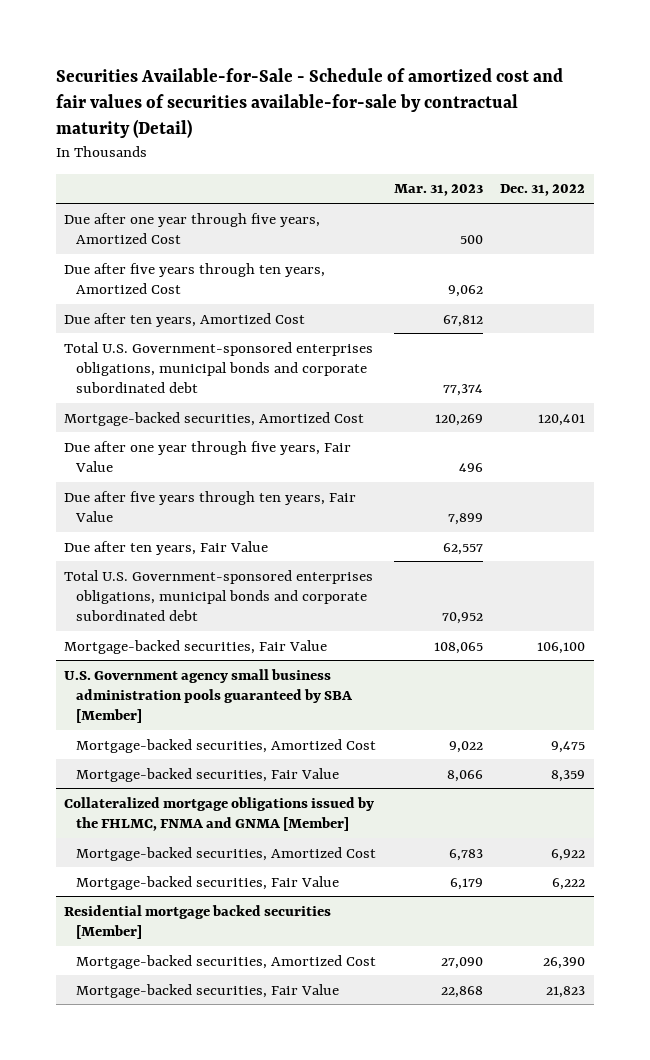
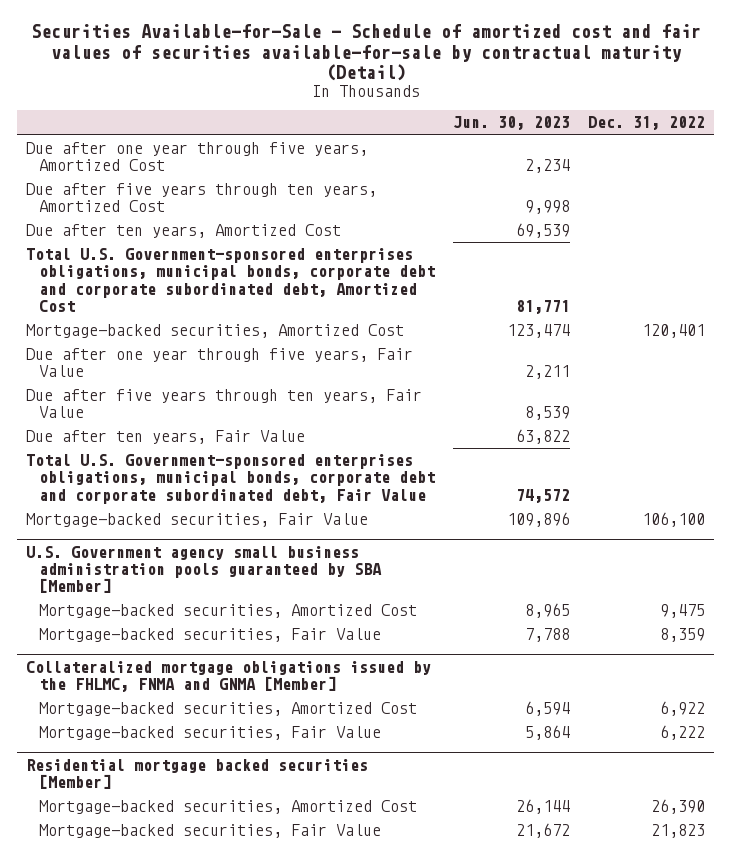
[393,184,483,197] Mar. 31, 2023 -> none
none -> [453,116,571,131] Jun. 30, 2023
[64,341,374,394] Total U.S. Government-sponsored enterprises obligations, municipal bonds and corporate subordinated debt -> [26,248,436,312] Total U.S. Government-sponsored enterprises obligations, municipal bonds, corporate debt and corporate subordinated debt, Amortized Cost
[64,569,374,622] Total U.S. Government-sponsored enterprises obligations, municipal bonds and corporate subordinated debt -> [26,454,436,504] Total U.S. Government-sponsored enterprises obligations, municipal bonds, corporate debt and corporate subordinated debt, Fair Value

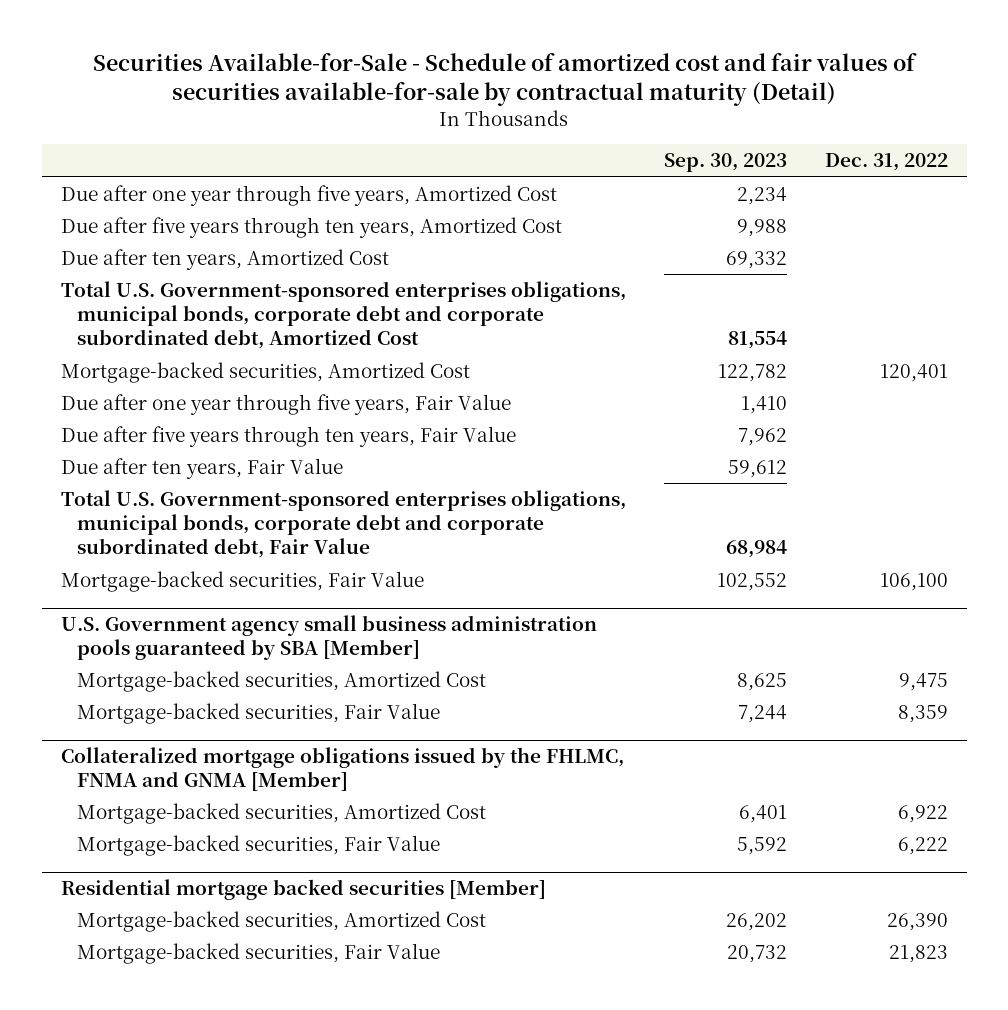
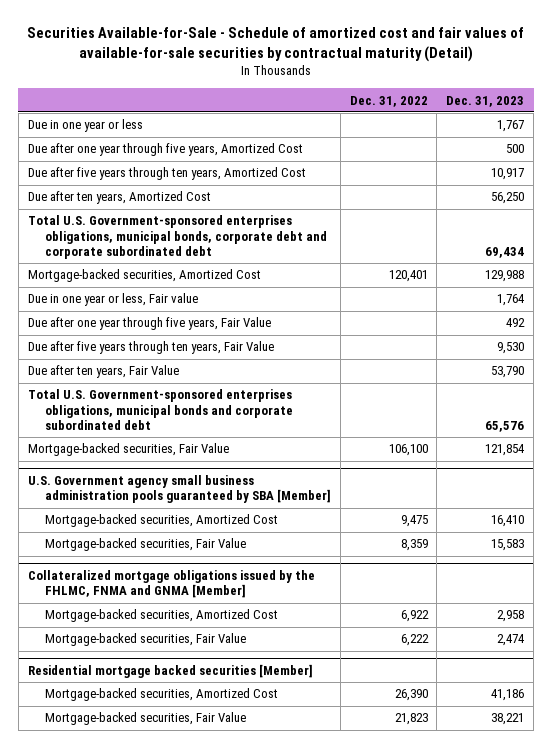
[93,53,918,107] Securities Available-for-Sale - Schedule of amortized cost and fair values of securities available-for-sale by contractual maturity (Detail) -> [27,27,525,63] Securities Available-for-Sale - Schedule of amortized cost and fair values of available-for-sale securities by contractual maturity (Detail)
[663,153,787,173] Sep. 30, 2023 -> none
none -> [446,95,525,107] Dec. 31, 2023
none -> [27,119,143,133] Due in one year or less
[60,280,626,350] Total U.S. Government-sponsored enterprises obligations, municipal bonds, corporate debt and corporate subordinated debt, Amortized Cost -> [27,215,327,259] Total U.S. Government-sponsored enterprises obligations, municipal bonds, corporate debt and corporate subordinated debt
none -> [27,293,198,307] Due in one year or less, Fair value
[60,489,626,559] Total U.S. Government-sponsored enterprises obligations, municipal bonds, corporate debt and corporate subordinated debt, Fair Value -> [27,389,293,430] Total U.S. Government-sponsored enterprises obligations, municipal bonds and corporate subordinated debt

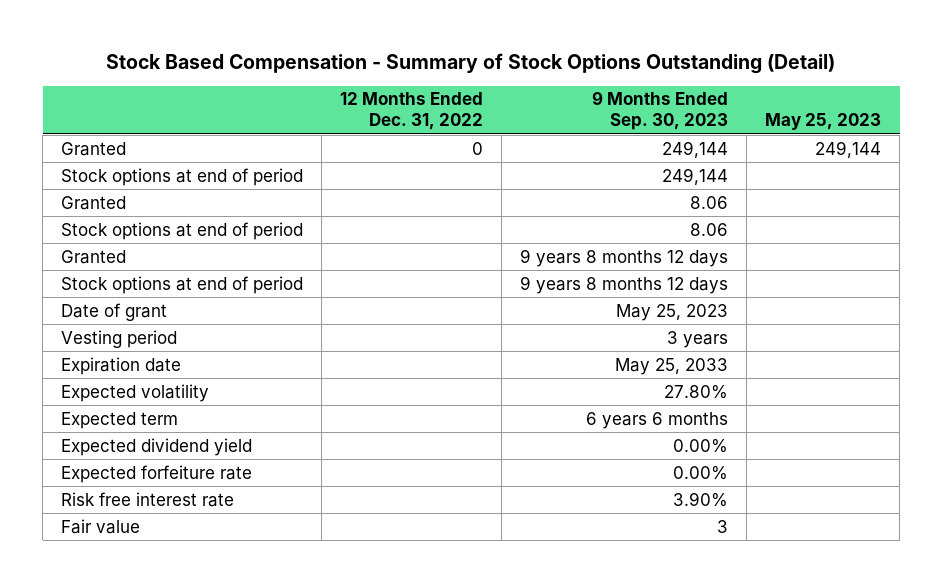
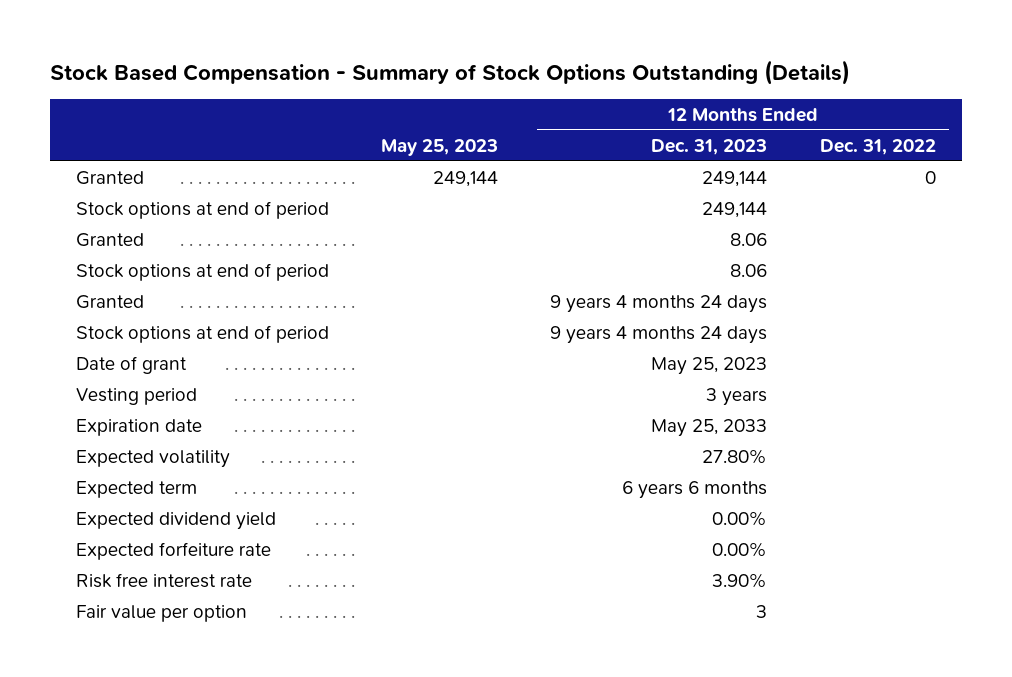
[106,52,836,74] Stock Based Compensation - Summary of Stock Options Outstanding (Detail) -> [49,59,850,85] Stock Based Compensation - Summary of Stock Options Outstanding (Details)
[592,91,729,131] 9 Months Ended Sep. 30, 2023 -> none
none -> [651,138,768,155] Dec. 31, 2023
[61,518,141,534] Fair value -> [76,605,248,623] Fair value per option

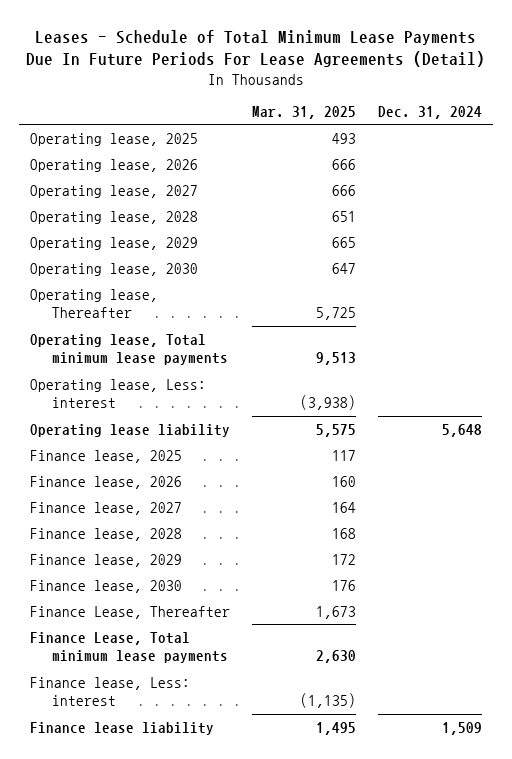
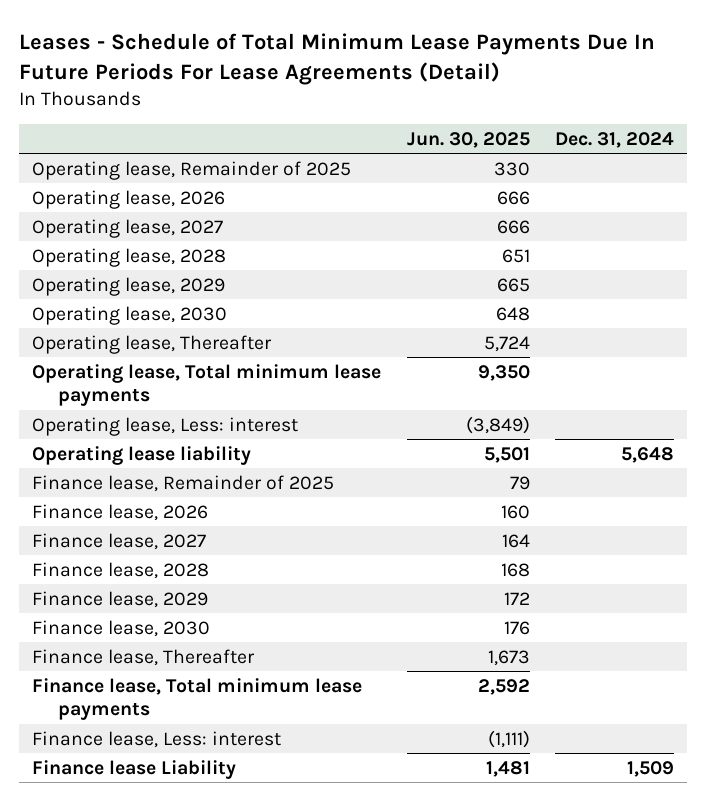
[251,105,356,119] Mar. 31, 2025 -> none
none -> [406,131,530,148] Jun. 30, 2025
[30,132,199,146] Operating lease, 2025 -> [31,160,351,180] Operating lease, Remainder of 2025
[30,449,183,463] Finance lease, 2025 -> [31,474,334,492] Finance lease, Remainder of 2025
[30,605,231,619] Finance Lease, Thereafter -> [31,648,255,666] Finance lease, Thereafter
[30,631,228,664] Finance Lease, Total minimum lease payments -> [31,677,362,721] Finance lease, Total minimum lease payments
[30,721,215,735] Finance lease liability -> [31,759,236,779] Finance lease Liability

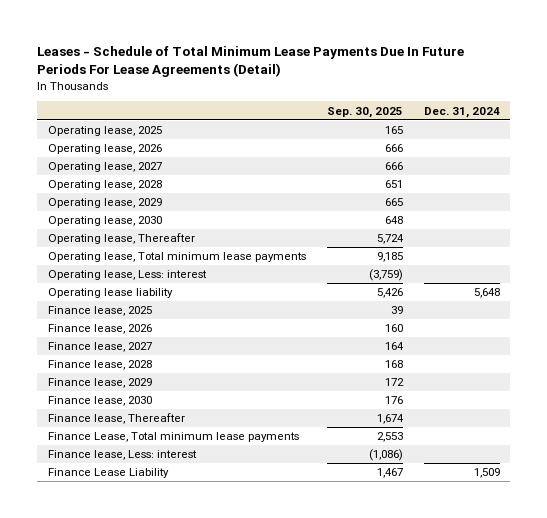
[406,131,530,148] Jun. 30, 2025 -> none
none -> [326,106,403,118] Sep. 30, 2025
[31,160,351,180] Operating lease, Remainder of 2025 -> [47,126,162,137] Operating lease, 2025
[31,474,334,492] Finance lease, Remainder of 2025 -> [47,306,152,317] Finance lease, 2025
[31,677,362,721] Finance lease, Total minimum lease payments -> [47,432,299,443] Finance Lease, Total minimum lease payments
[31,759,236,779] Finance lease Liability -> [47,468,169,479] Finance Lease Liability

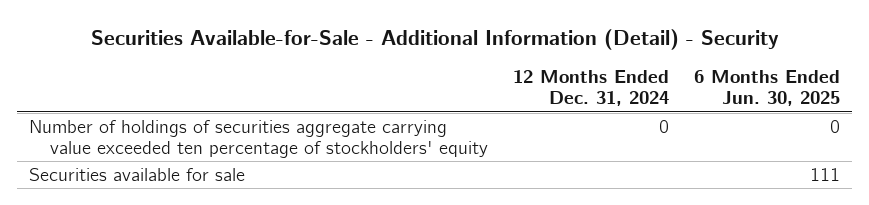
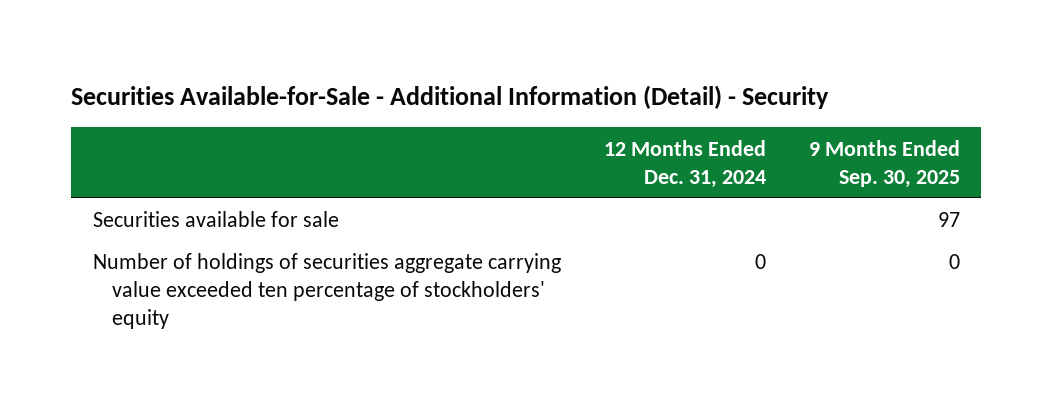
[693,70,840,107] 6 Months Ended Jun. 30, 2025 -> none
none -> [808,139,960,188] 9 Months Ended Sep. 30, 2025
[29,119,488,159] Number of holdings of securities aggregate carrying value exceeded ten percentage of stockholders' equity -> [92,253,561,329] Number of holdings of securities aggregate carrying value exceeded ten percentage of stockholders' equity

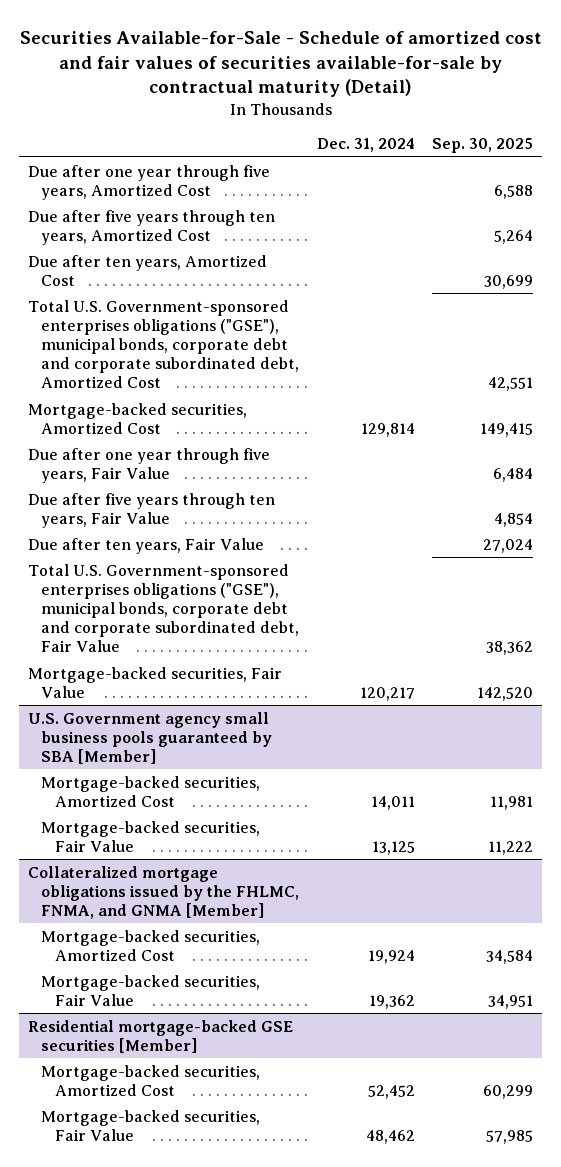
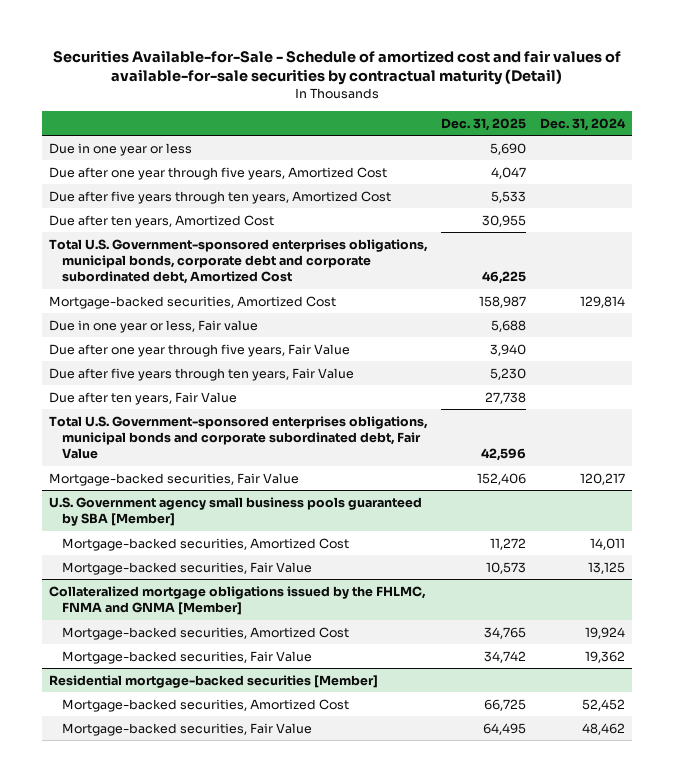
[19,30,542,98] Securities Available-for-Sale - Schedule of amortized cost and fair values of securities available-for-sale by contractual maturity (Detail) -> [52,49,621,86] Securities Available-for-Sale - Schedule of amortized cost and fair values of available-for-sale securities by contractual maturity (Detail)
[432,138,534,154] Sep. 30, 2025 -> none
none -> [440,117,526,131] Dec. 31, 2025
none -> [49,142,193,156] Due in one year or less
[27,299,300,389] Total U.S. Government-sponsored enterprises obligations ("GSE"), municipal bonds, corporate debt and corporate subordinated debt, Amortized Cost -> [49,238,429,285] Total U.S. Government-sponsored enterprises obligations, municipal bonds, corporate debt and corporate subordinated debt, Amortized Cost
none -> [49,319,259,333] Due in one year or less, Fair value
[27,563,300,653] Total U.S. Government-sponsored enterprises obligations ("GSE"), municipal bonds, corporate debt and corporate subordinated debt, Fair Value -> [49,415,429,460] Total U.S. Government-sponsored enterprises obligations, municipal bonds and corporate subordinated debt, Fair Value
[27,865,300,919] Collateralized mortgage obligations issued by the FHLMC, FNMA, and GNMA [Member] -> [49,585,427,615] Collateralized mortgage obligations issued by the FHLMC, FNMA and GNMA [Member]
[27,1019,293,1053] Residential mortgage-backed GSE securities [Member] -> [49,674,379,688] Residential mortgage-backed securities [Member]

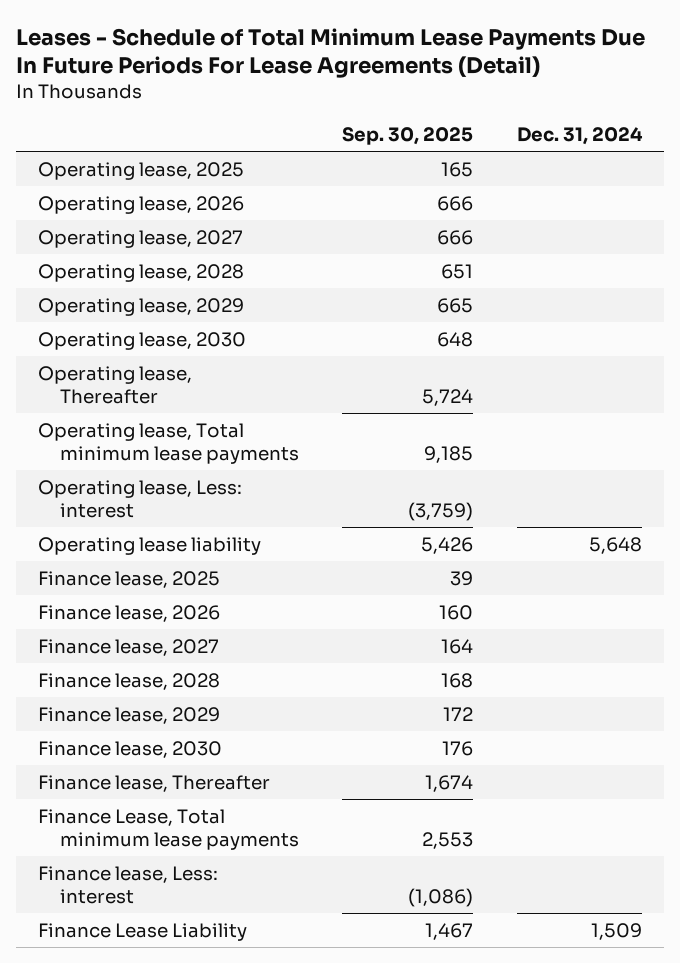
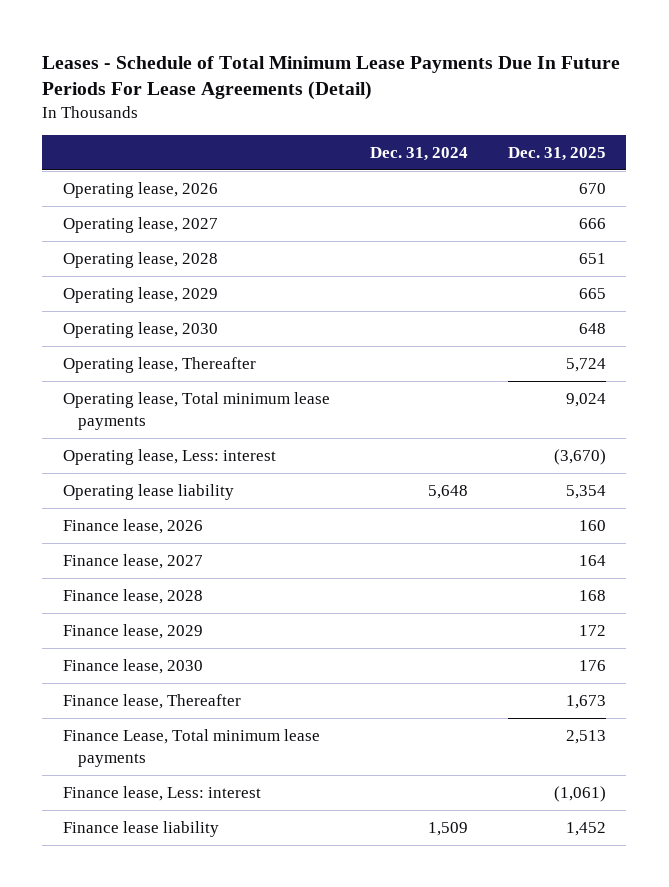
[342,126,474,145] Sep. 30, 2025 -> none
none -> [508,146,607,161] Dec. 31, 2025
[37,161,244,180] Operating lease, 2025 -> none
[37,570,220,588] Finance lease, 2025 -> none
[37,922,247,941] Finance Lease Liability -> [62,821,219,838] Finance lease liability

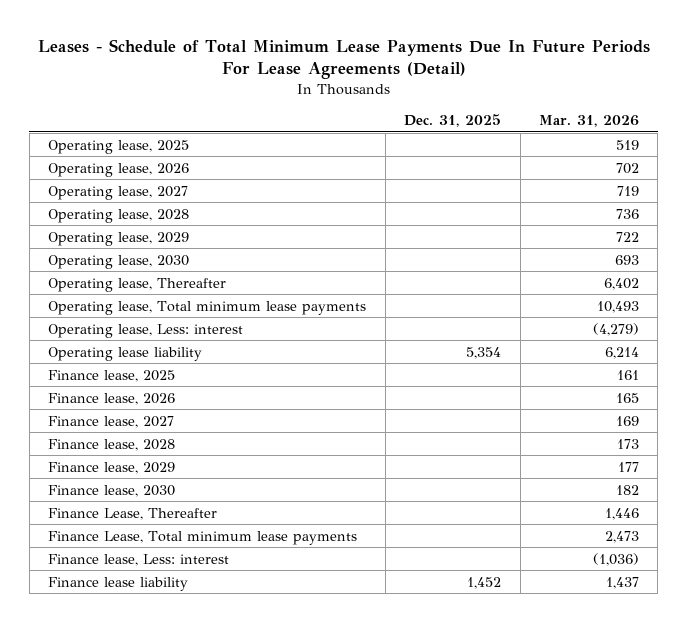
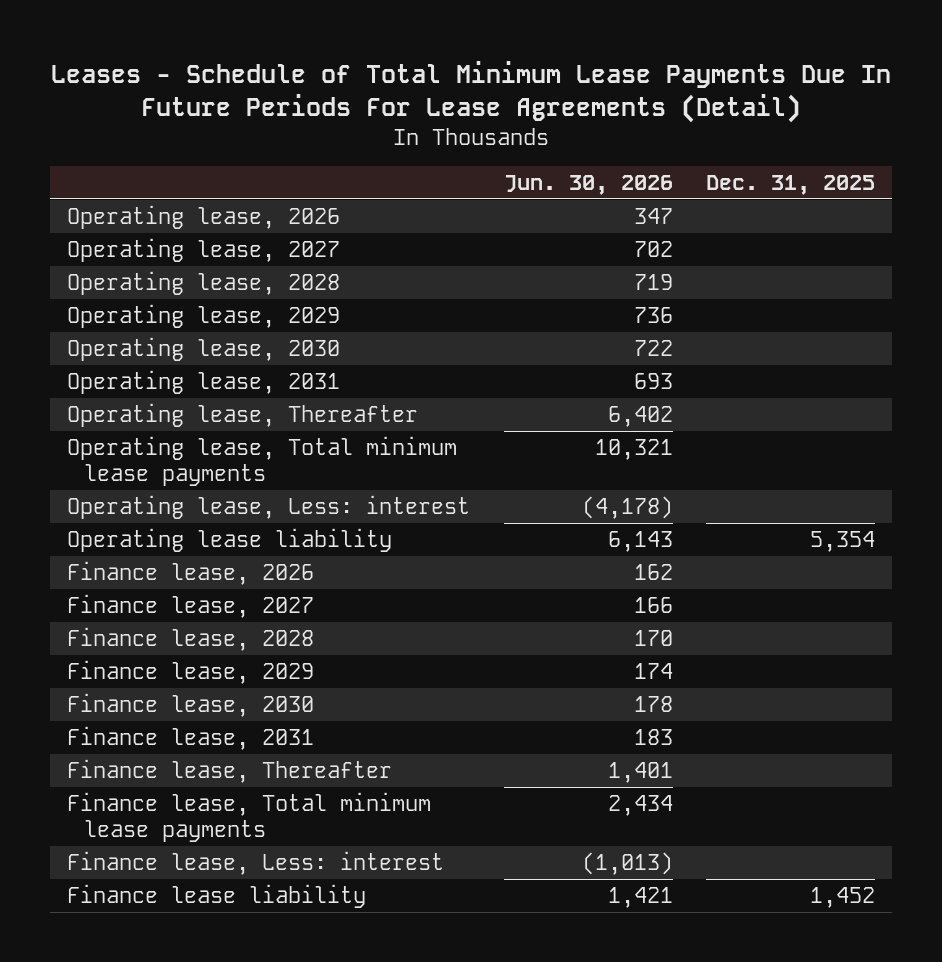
[538,115,639,128] Mar. 31, 2026 -> none
none -> [503,174,673,195] Jun. 30, 2026
[48,139,190,154] Operating lease, 2025 -> none
none -> [66,369,340,394] Operating lease, 2031
[48,369,176,382] Finance lease, 2025 -> none
none -> [66,725,314,750] Finance lease, 2031
[48,507,218,520] Finance Lease, Thereafter -> [66,758,392,783] Finance lease, Thereafter
[48,530,358,545] Finance Lease, Total minimum lease payments -> [66,791,431,842] Finance lease, Total minimum lease payments

